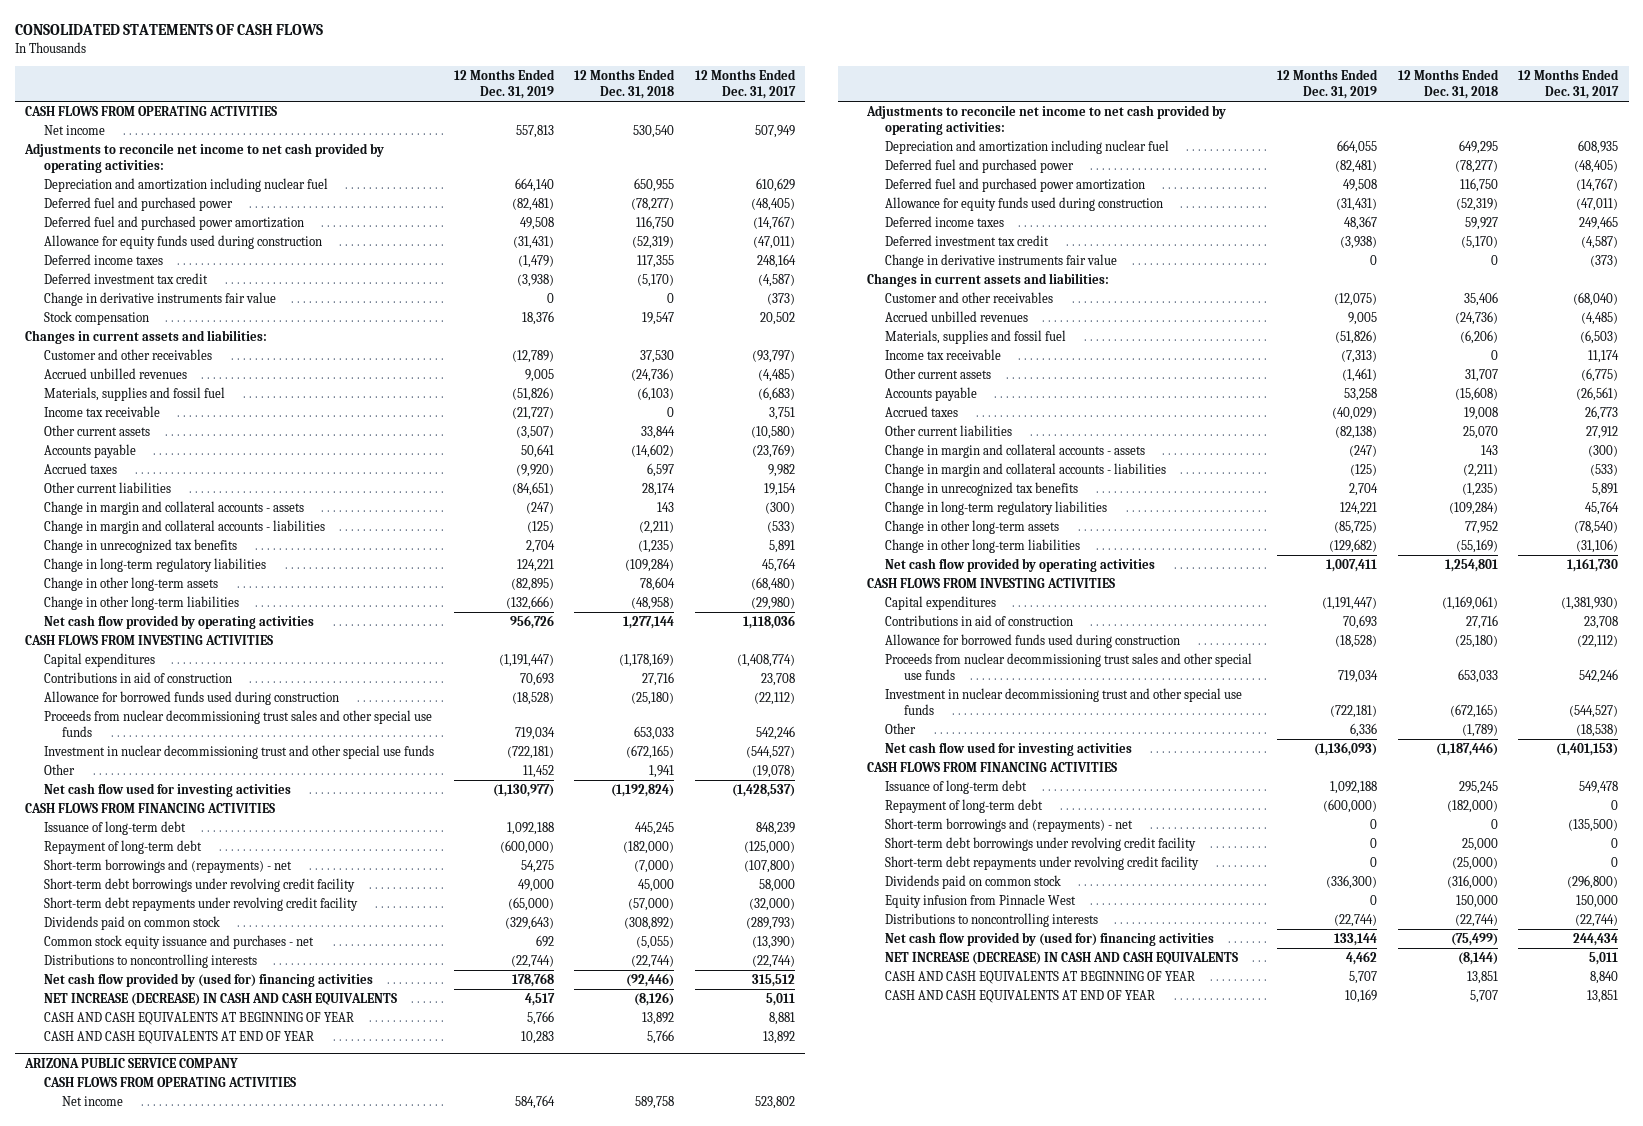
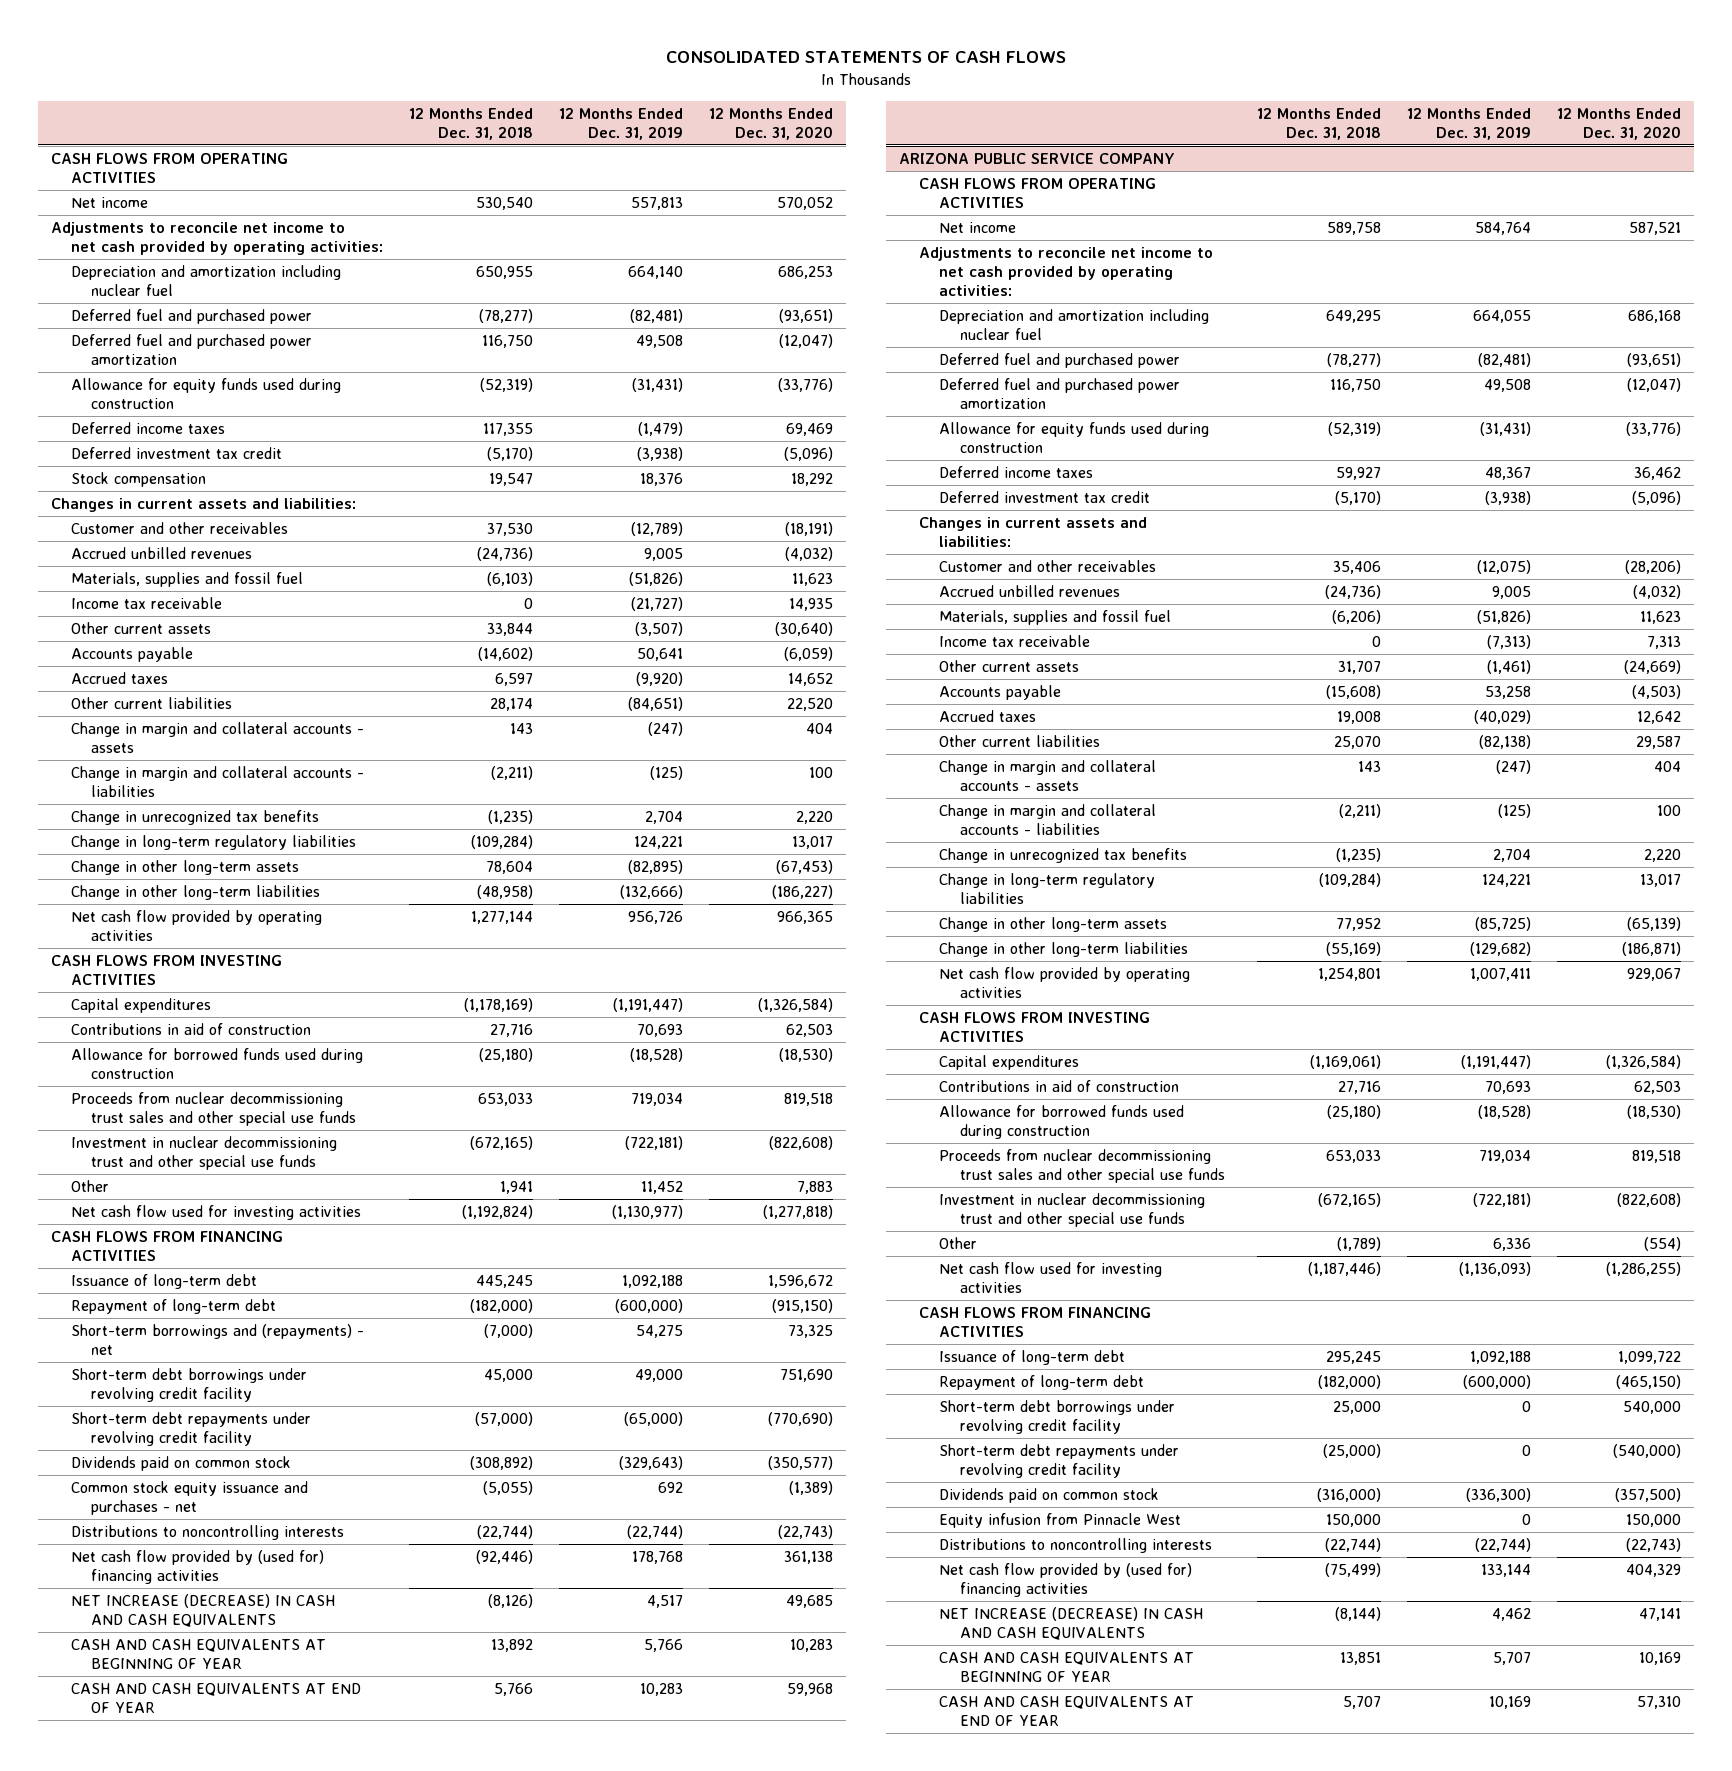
[694,69,796,99] 12 Months Ended Dec. 31, 2017 -> none
none -> [708,108,833,140] 12 Months Ended Dec. 31, 2020
[43,292,276,307] Change in derivative instruments fair value -> none
[885,254,1118,269] Change in derivative instruments fair value -> none
[885,818,1134,833] Short-term borrowings and (repayments) - net -> none

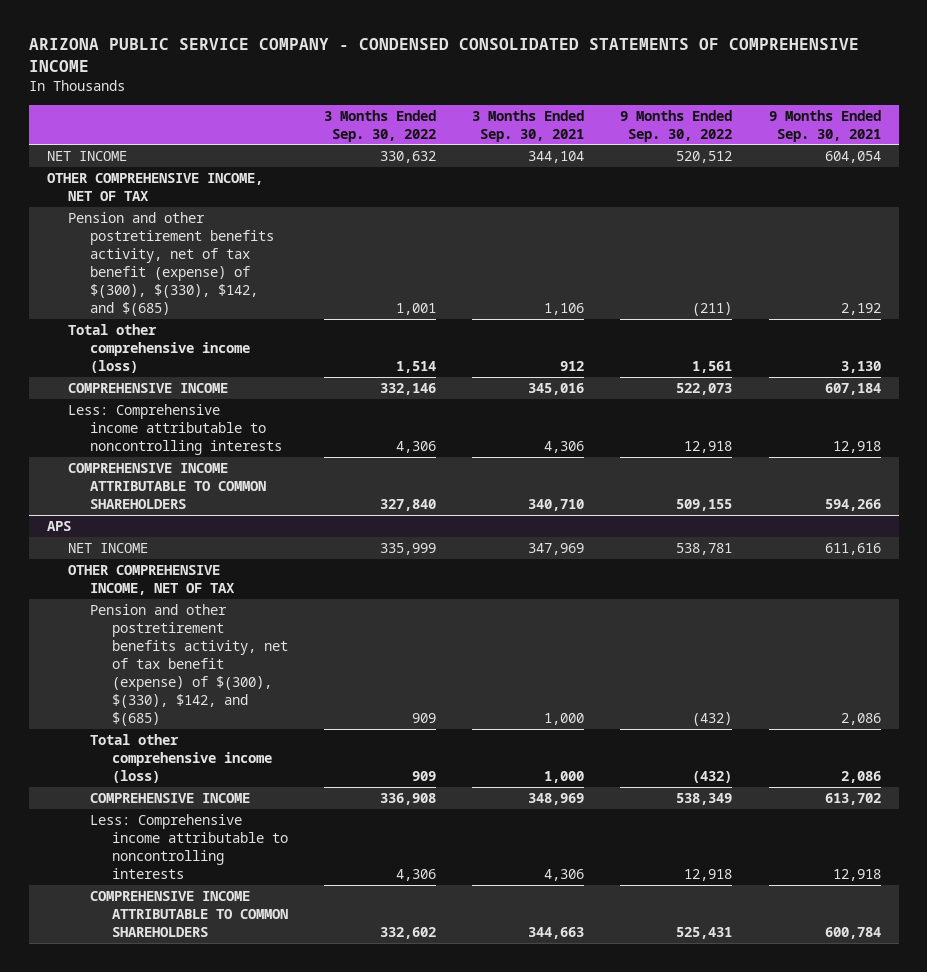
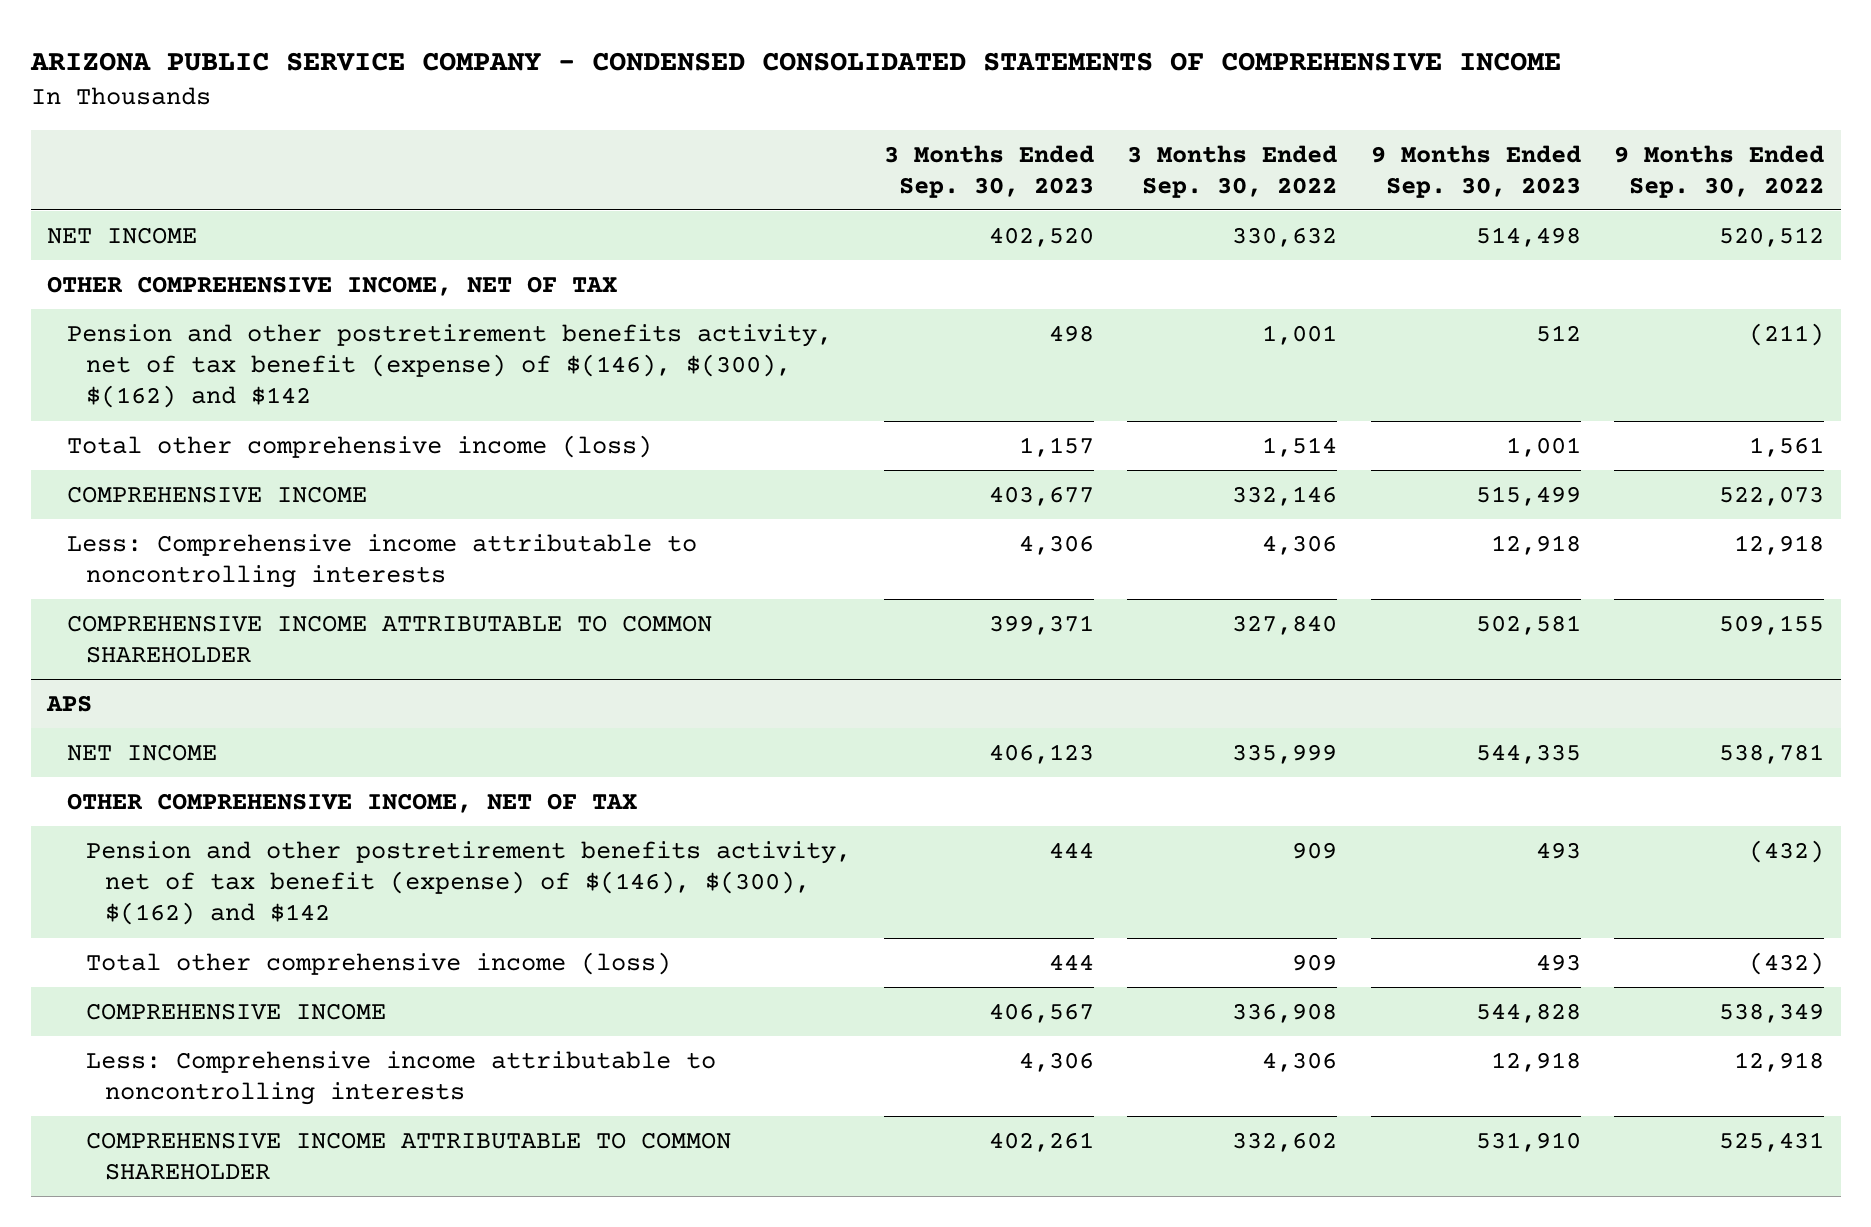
[472,109,585,142] 3 Months Ended Sep. 30, 2021 -> none
[768,109,881,142] 9 Months Ended Sep. 30, 2021 -> none
none -> [884,144,1095,198] 3 Months Ended Sep. 30, 2023
none -> [1370,144,1581,198] 9 Months Ended Sep. 30, 2023
[68,211,275,317] Pension and other postretirement benefits activity, net of tax benefit (expense) of $(300), $(330), $142, and $(685) -> [66,323,832,409] Pension and other postretirement benefits activity, net of tax benefit (expense) of $(146), $(300), $(162) and $142
[68,462,267,509] COMPREHENSIVE INCOME ATTRIBUTABLE TO COMMON SHAREHOLDERS -> [66,614,712,664] COMPREHENSIVE INCOME ATTRIBUTABLE TO COMMON SHAREHOLDER
[90,603,288,727] Pension and other postretirement benefits activity, net of tax benefit (expense) of $(300), $(330), $142, and $(685) -> [85,840,851,926] Pension and other postretirement benefits activity, net of tax benefit (expense) of $(146), $(300), $(162) and $142
[90,890,288,937] COMPREHENSIVE INCOME ATTRIBUTABLE TO COMMON SHAREHOLDERS -> [85,1131,731,1181] COMPREHENSIVE INCOME ATTRIBUTABLE TO COMMON SHAREHOLDER

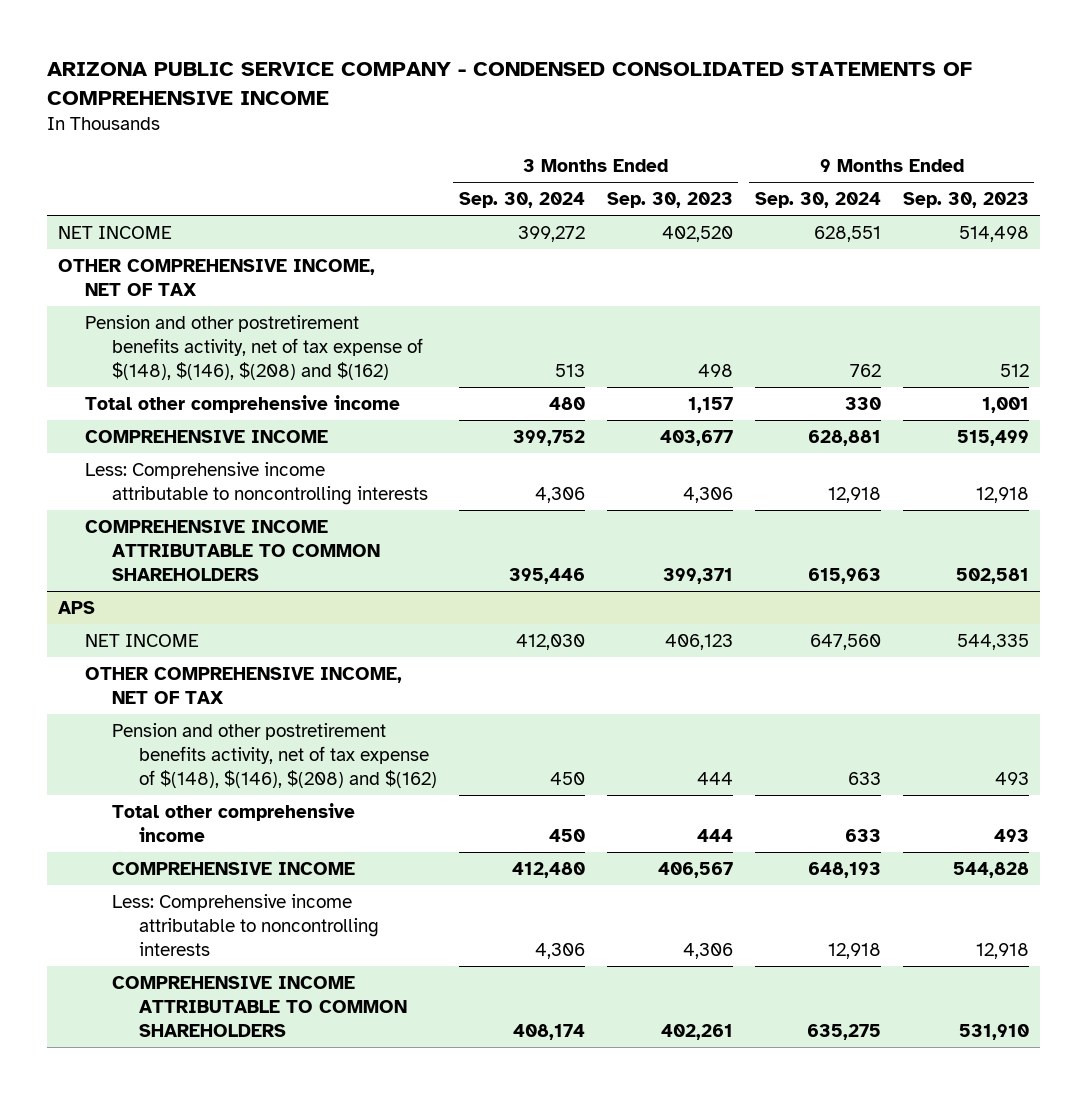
[1127,144,1338,198] 3 Months Ended Sep. 30, 2022 -> none
[1613,144,1824,198] 9 Months Ended Sep. 30, 2022 -> none
none -> [458,192,585,209] Sep. 30, 2024
none -> [754,192,881,209] Sep. 30, 2024
[66,323,832,409] Pension and other postretirement benefits activity, net of tax benefit (expense) of $(146), $(300), $(162) and $142 -> [84,314,423,380] Pension and other postretirement benefits activity, net of tax expense of $(148), $(146), $(208) and $(162)
[66,434,652,458] Total other comprehensive income (loss) -> [84,394,400,413] Total other comprehensive income
[66,614,712,664] COMPREHENSIVE INCOME ATTRIBUTABLE TO COMMON SHAREHOLDER -> [84,519,380,581] COMPREHENSIVE INCOME ATTRIBUTABLE TO COMMON SHAREHOLDERS
[85,840,851,926] Pension and other postretirement benefits activity, net of tax benefit (expense) of $(146), $(300), $(162) and $142 -> [111,722,437,788] Pension and other postretirement benefits activity, net of tax expense of $(148), $(146), $(208) and $(162)
[85,951,671,975] Total other comprehensive income (loss) -> [111,802,355,842] Total other comprehensive income
[85,1131,731,1181] COMPREHENSIVE INCOME ATTRIBUTABLE TO COMMON SHAREHOLDER -> [111,975,407,1037] COMPREHENSIVE INCOME ATTRIBUTABLE TO COMMON SHAREHOLDERS

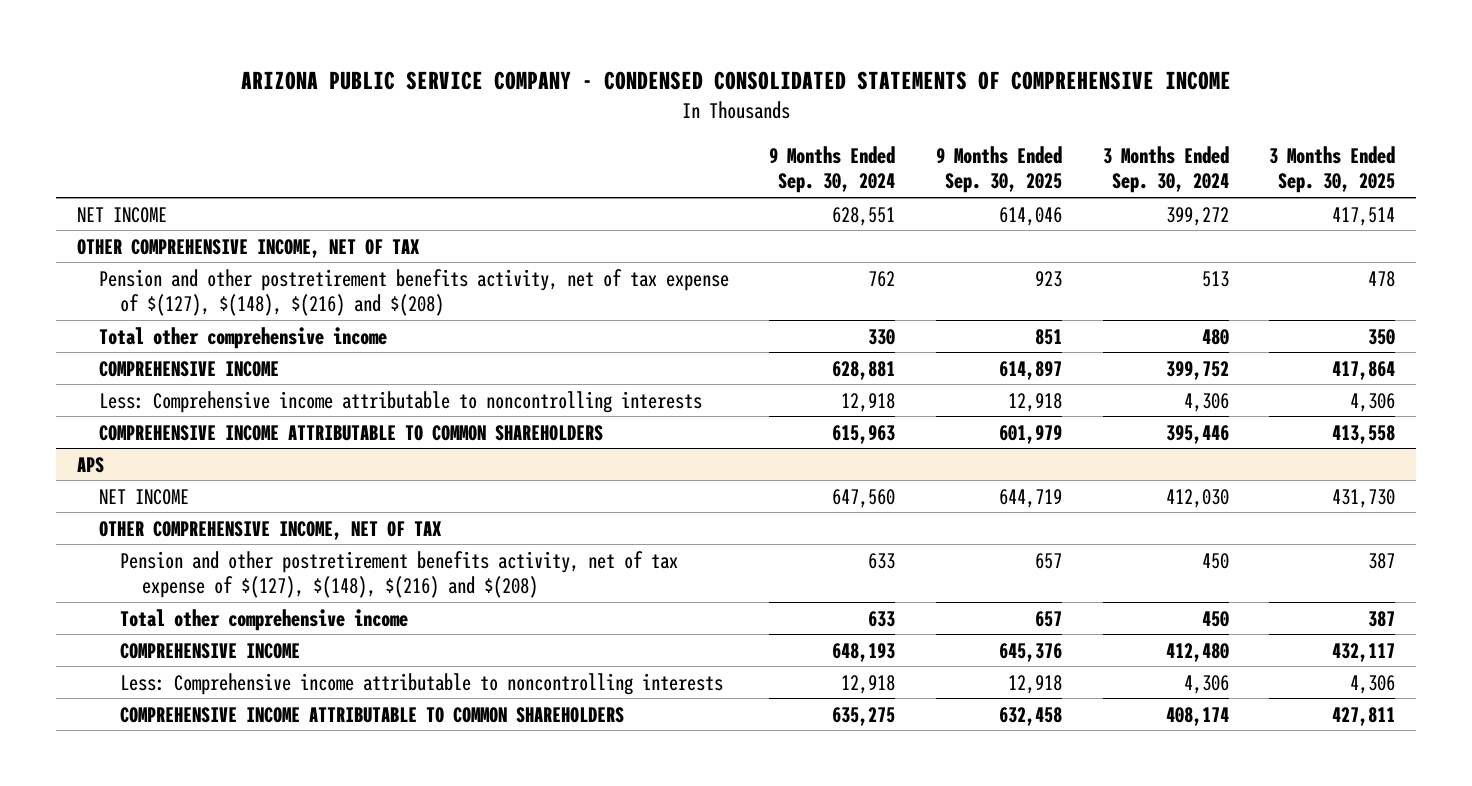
[606,192,733,209] Sep. 30, 2023 -> none
[902,192,1029,209] Sep. 30, 2023 -> none
none -> [935,145,1062,194] 9 Months Ended Sep. 30, 2025
none -> [1269,145,1396,194] 3 Months Ended Sep. 30, 2025
[84,314,423,380] Pension and other postretirement benefits activity, net of tax expense of $(148), $(146), $(208) and $(162) -> [98,268,729,317] Pension and other postretirement benefits activity, net of tax expense of $(127), $(148), $(216) and $(208)
[111,722,437,788] Pension and other postretirement benefits activity, net of tax expense of $(148), $(146), $(208) and $(162) -> [120,550,679,599] Pension and other postretirement benefits activity, net of tax expense of $(127), $(148), $(216) and $(208)

